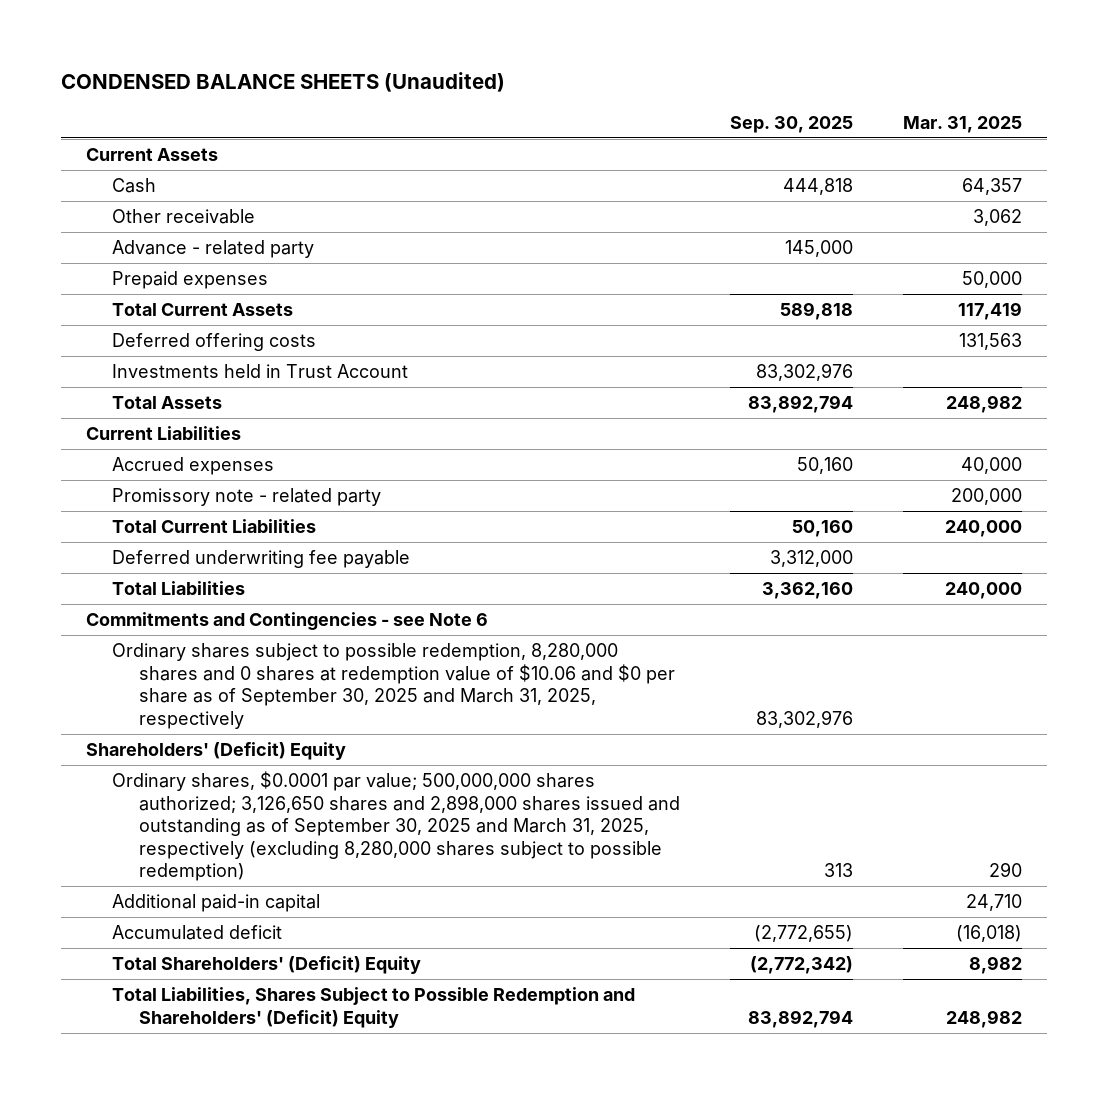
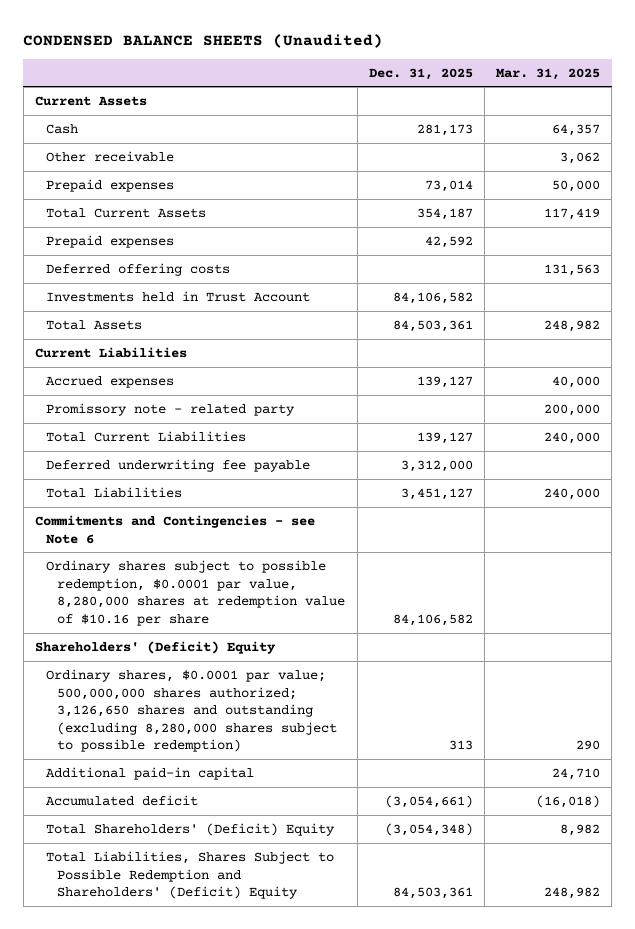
[729,115,853,133] Sep. 30, 2025 -> none
none -> [368,67,473,80] Dec. 31, 2025
[112,240,315,259] Advance - related party -> none
none -> [46,234,175,248] Prepaid expenses
[112,643,675,729] Ordinary shares subject to possible redemption, 8,280,000 shares and 0 shares at redemption value of $10.06 and $0 per share as of September 30, 2025 and March 31, 2025, respectively -> [46,559,346,626] Ordinary shares subject to possible redemption, $0.0001 par value, 8,280,000 shares at redemption value of $10.16 per share
[112,771,680,882] Ordinary shares, $0.0001 par value; 500,000,000 shares authorized; 3,126,650 shares and 2,898,000 shares issued and outstanding as of September 30, 2025 and March 31, 2025, respectively (excluding 8,280,000 shares subject to possible redemption) -> [46,668,338,753] Ordinary shares, $0.0001 par value; 500,000,000 shares authorized; 3,126,650 shares and outstanding (excluding 8,280,000 shares subject to possible redemption)

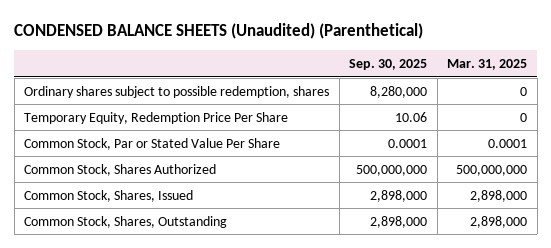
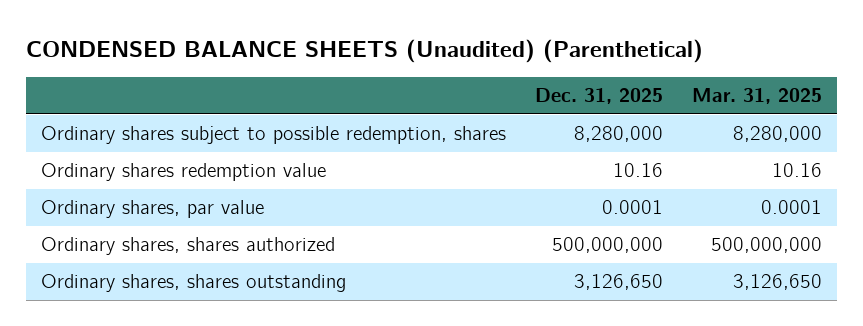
[349,59,428,71] Sep. 30, 2025 -> none
none -> [535,87,664,104] Dec. 31, 2025
[24,111,289,124] Temporary Equity, Redemption Price Per Share -> none
[24,189,194,202] Common Stock, Shares, Issued -> none
[520,86,528,96] 0 -> [733,126,823,143] 8,280,000
none -> [40,163,326,182] Ordinary shares redemption value
[24,137,281,150] Common Stock, Par or Stated Value Per Share -> [40,200,264,219] Ordinary shares, par value
[24,163,217,176] Common Stock, Shares Authorized -> [40,237,335,256] Ordinary shares, shares authorized
[24,215,228,228] Common Stock, Shares, Outstanding -> [40,274,346,293] Ordinary shares, shares outstanding
[470,215,528,228] 2,898,000 -> [733,274,823,291] 3,126,650

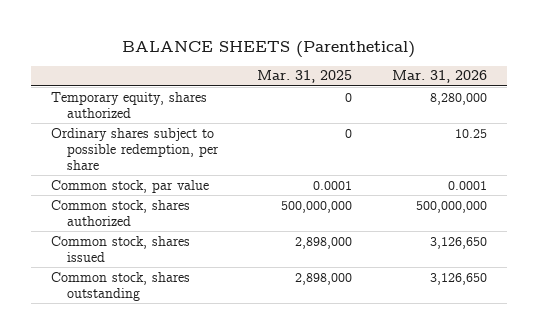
[26,38,704,63] CONDENSED BALANCE SHEETS (Unaudited) (Parenthetical) -> [121,40,415,58] BALANCE SHEETS (Parenthetical)
[535,87,664,104] Dec. 31, 2025 -> none
none -> [391,70,487,84] Mar. 31, 2026
[40,126,506,145] Ordinary shares subject to possible redemption, shares -> none
none -> [50,91,207,118] Temporary equity, shares authorized
[40,163,326,182] Ordinary shares redemption value -> [50,127,219,171] Ordinary shares subject to possible redemption, per share
[772,163,823,178] 10.16 -> [345,128,353,138] 0
[40,200,264,219] Ordinary shares, par value -> [50,179,209,193] Common stock, par value
[40,237,335,256] Ordinary shares, shares authorized -> [50,199,190,226] Common stock, shares authorized
none -> [50,235,190,262] Common stock, shares issued
[40,274,346,293] Ordinary shares, shares outstanding -> [50,271,190,301] Common stock, shares outstanding
[733,274,823,291] 3,126,650 -> [295,272,353,285] 2,898,000

